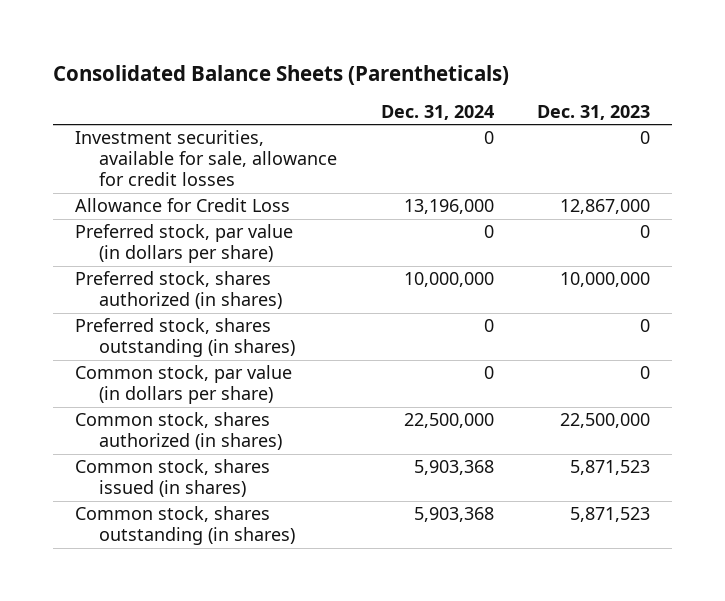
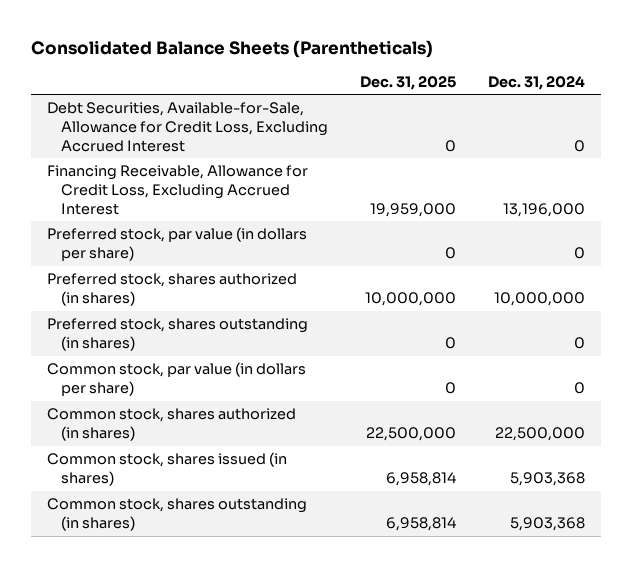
[537,104,651,120] Dec. 31, 2023 -> none
none -> [360,75,457,90] Dec. 31, 2025
[74,130,338,187] Investment securities, available for sale, allowance for credit losses -> [46,102,329,152] Debt Securities, Available-for-Sale, Allowance for Credit Loss, Excluding Accrued Interest
[74,198,290,213] Allowance for Credit Loss -> [46,165,308,215] Financing Receivable, Allowance for Credit Loss, Excluding Accrued Interest

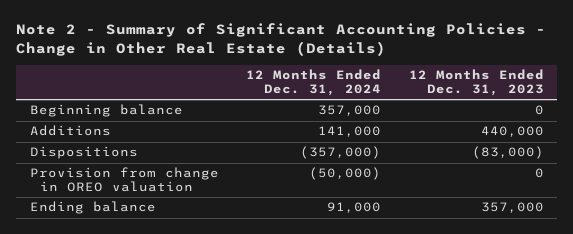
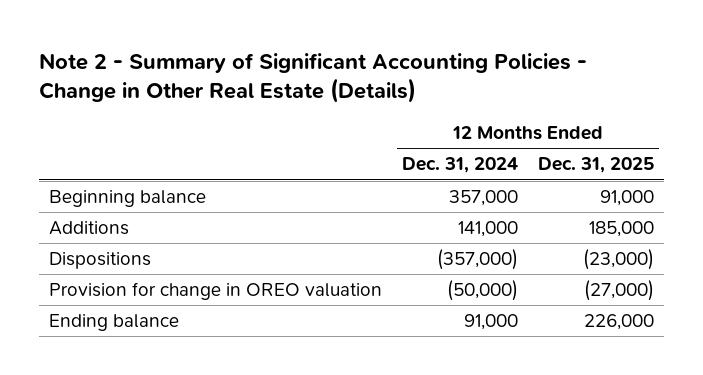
[408,69,544,96] 12 Months Ended Dec. 31, 2023 -> none
none -> [537,157,654,174] Dec. 31, 2025
[29,167,219,193] Provision from change in OREO valuation -> [49,282,383,301] Provision for change in OREO valuation

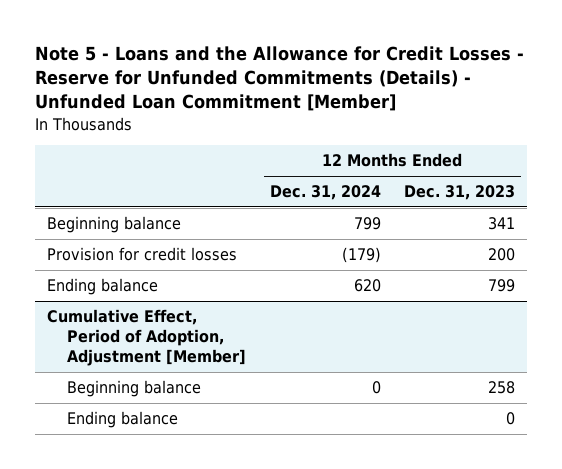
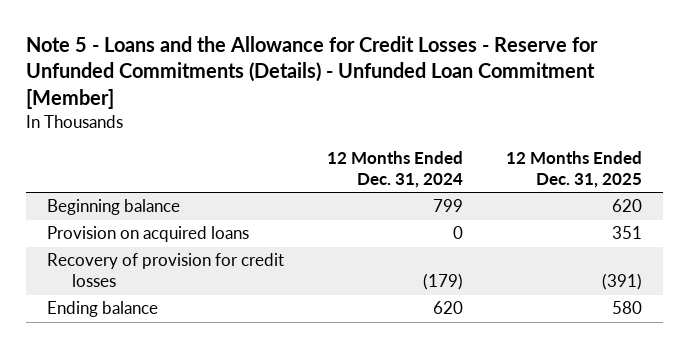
[403,185,515,201] Dec. 31, 2023 -> none
none -> [505,151,642,189] 12 Months Ended Dec. 31, 2025
none -> [47,226,250,243] Provision on acquired loans
[47,247,238,262] Provision for credit losses -> [47,253,285,288] Recovery of provision for credit losses
[47,309,247,367] Cumulative Effect, Period of Adoption, Adjustment [Member] -> none
[67,380,202,398] Beginning balance -> none
[67,411,179,429] Ending balance -> none

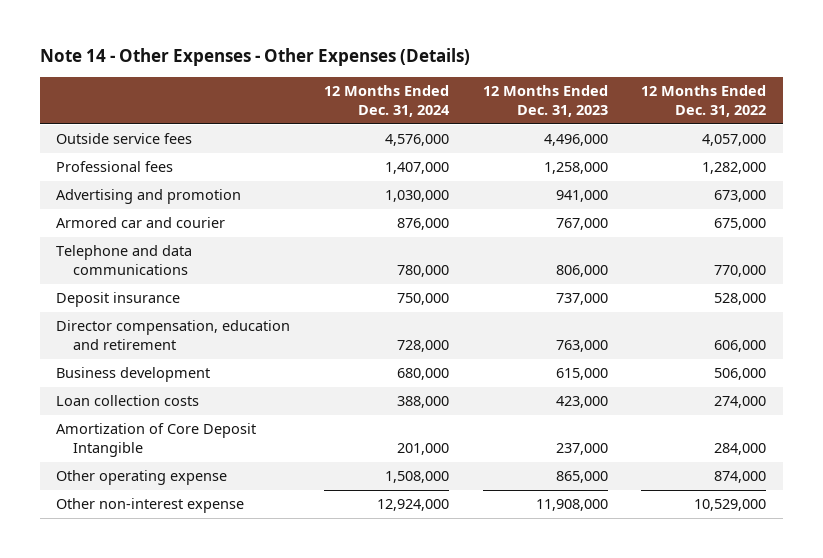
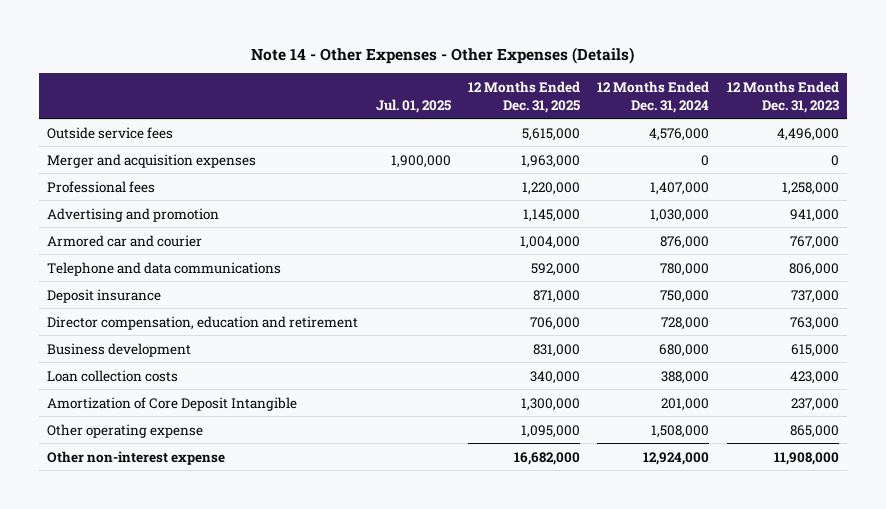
[641,85,767,117] 12 Months Ended Dec. 31, 2022 -> none
none -> [375,98,451,113] Jul. 01, 2025
none -> [468,80,581,113] 12 Months Ended Dec. 31, 2025
none -> [47,153,257,168] Merger and acquisition expenses

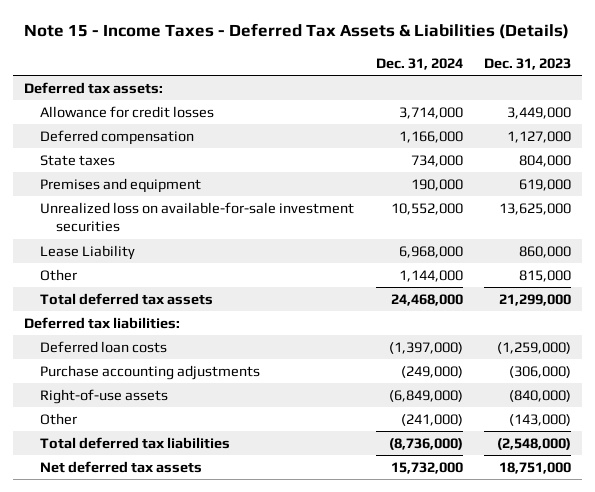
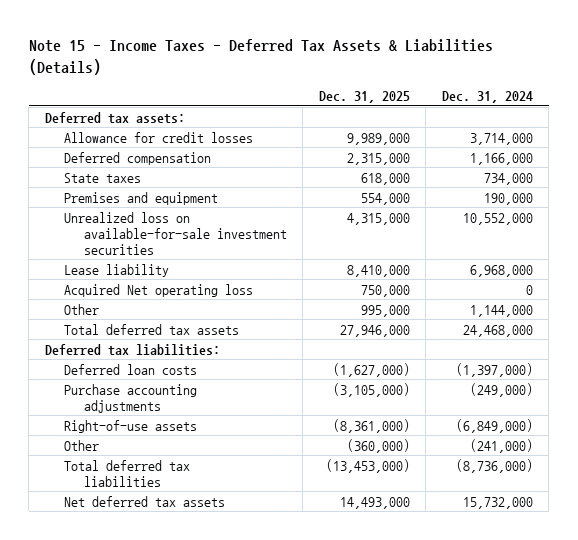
[483,57,571,70] Dec. 31, 2023 -> none
none -> [318,91,410,104] Dec. 31, 2025
[40,244,136,260] Lease Liability -> [64,263,170,277] Lease liability
none -> [64,283,254,297] Acquired Net operating loss

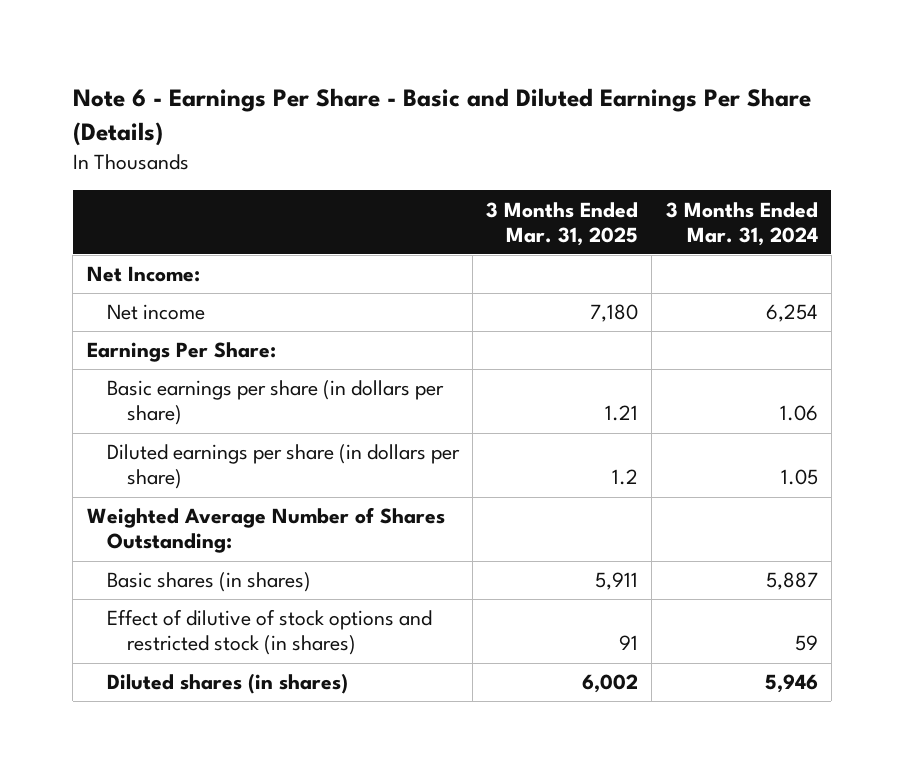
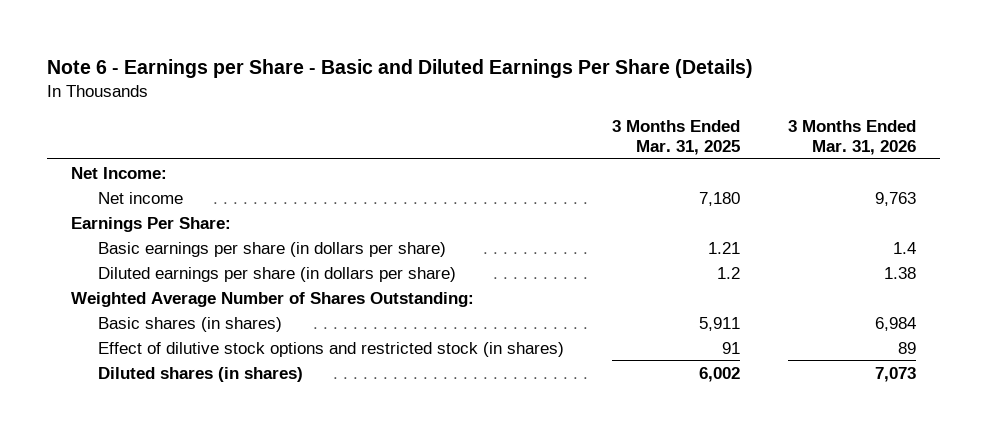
[72,88,811,146] Note 6 - Earnings Per Share - Basic and Diluted Earnings Per Share (Details) -> [47,58,754,78] Note 6 - Earnings per Share - Basic and Diluted Earnings Per Share (Details)
[665,201,818,246] 3 Months Ended Mar. 31, 2024 -> none
none -> [787,120,916,156] 3 Months Ended Mar. 31, 2026
[106,609,432,656] Effect of dilutive of stock options and restricted stock (in shares) -> [97,341,564,357] Effect of dilutive stock options and restricted stock (in shares)

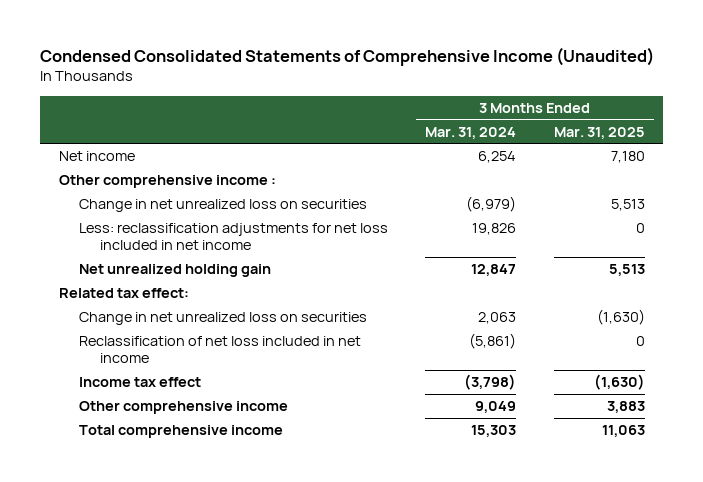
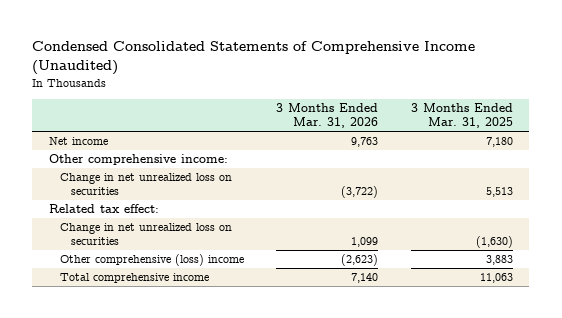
[425,126,517,139] Mar. 31, 2024 -> none
none -> [276,103,379,129] 3 Months Ended Mar. 31, 2026
[58,175,276,189] Other comprehensive income : -> [48,154,228,166] Other comprehensive income:
[79,223,389,250] Less: reclassification adjustments for net loss included in net income -> none
[79,264,272,278] Net unrealized holding gain -> none
[79,336,362,363] Reclassification of net loss included in net income -> none
[79,377,202,388] Income tax effect -> none
[79,401,289,415] Other comprehensive income -> [59,254,244,267] Other comprehensive (loss) income

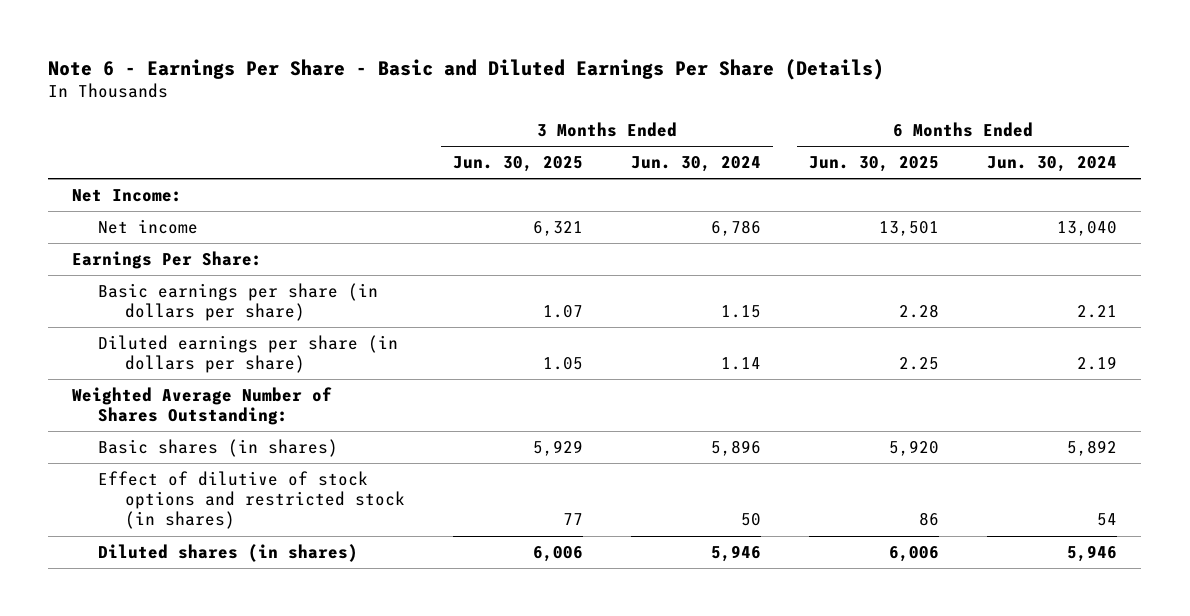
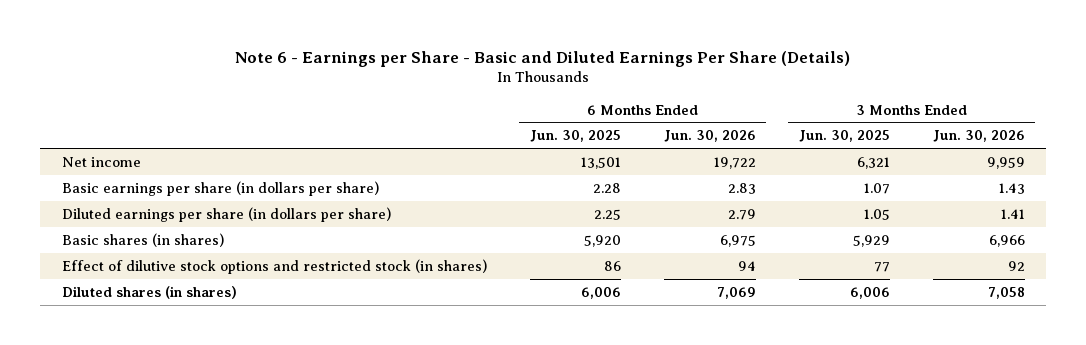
[48,58,885,80] Note 6 - Earnings Per Share - Basic and Diluted Earnings Per Share (Details) -> [235,50,851,67] Note 6 - Earnings per Share - Basic and Diluted Earnings Per Share (Details)
[630,156,761,173] Jun. 30, 2024 -> none
[987,156,1118,173] Jun. 30, 2024 -> none
none -> [663,130,756,143] Jun. 30, 2026
none -> [932,130,1025,143] Jun. 30, 2026
[72,188,183,202] Net Income: -> none
[72,250,263,269] Earnings Per Share: -> none
[72,386,333,426] Weighted Average Number of Shares Outstanding: -> none
[98,470,405,530] Effect of dilutive of stock options and restricted stock (in shares) -> [61,258,487,274] Effect of dilutive stock options and restricted stock (in shares)

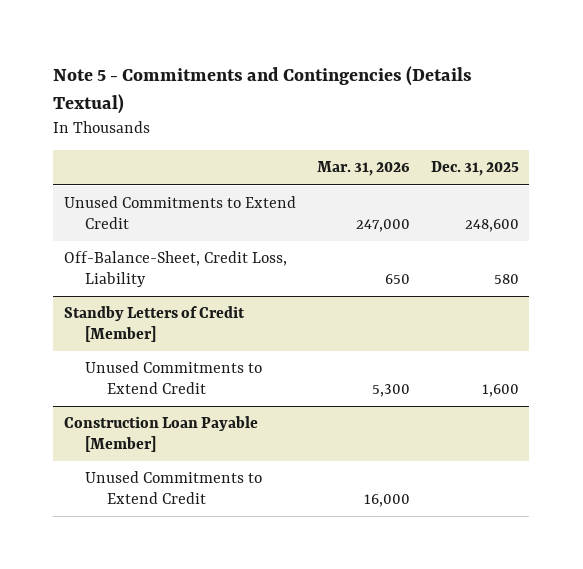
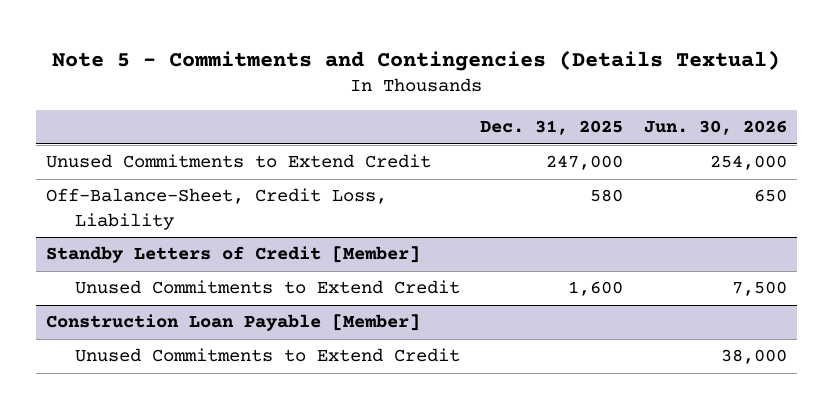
[316,161,410,177] Mar. 31, 2026 -> none
none -> [643,120,787,136] Jun. 30, 2026
[464,219,519,233] 248,600 -> [546,155,624,171] 247,000

